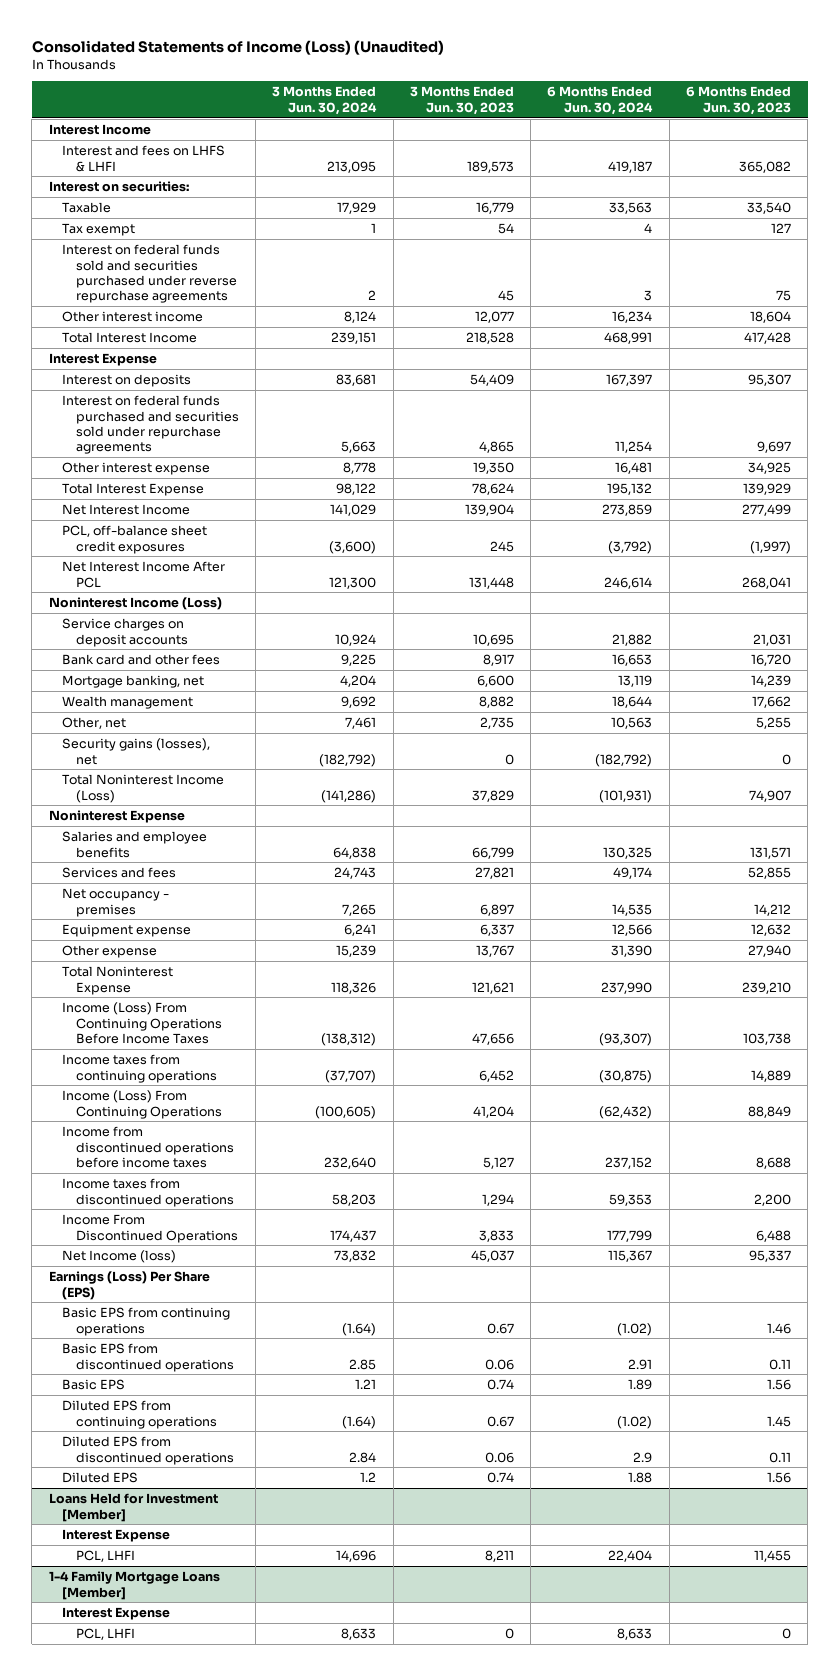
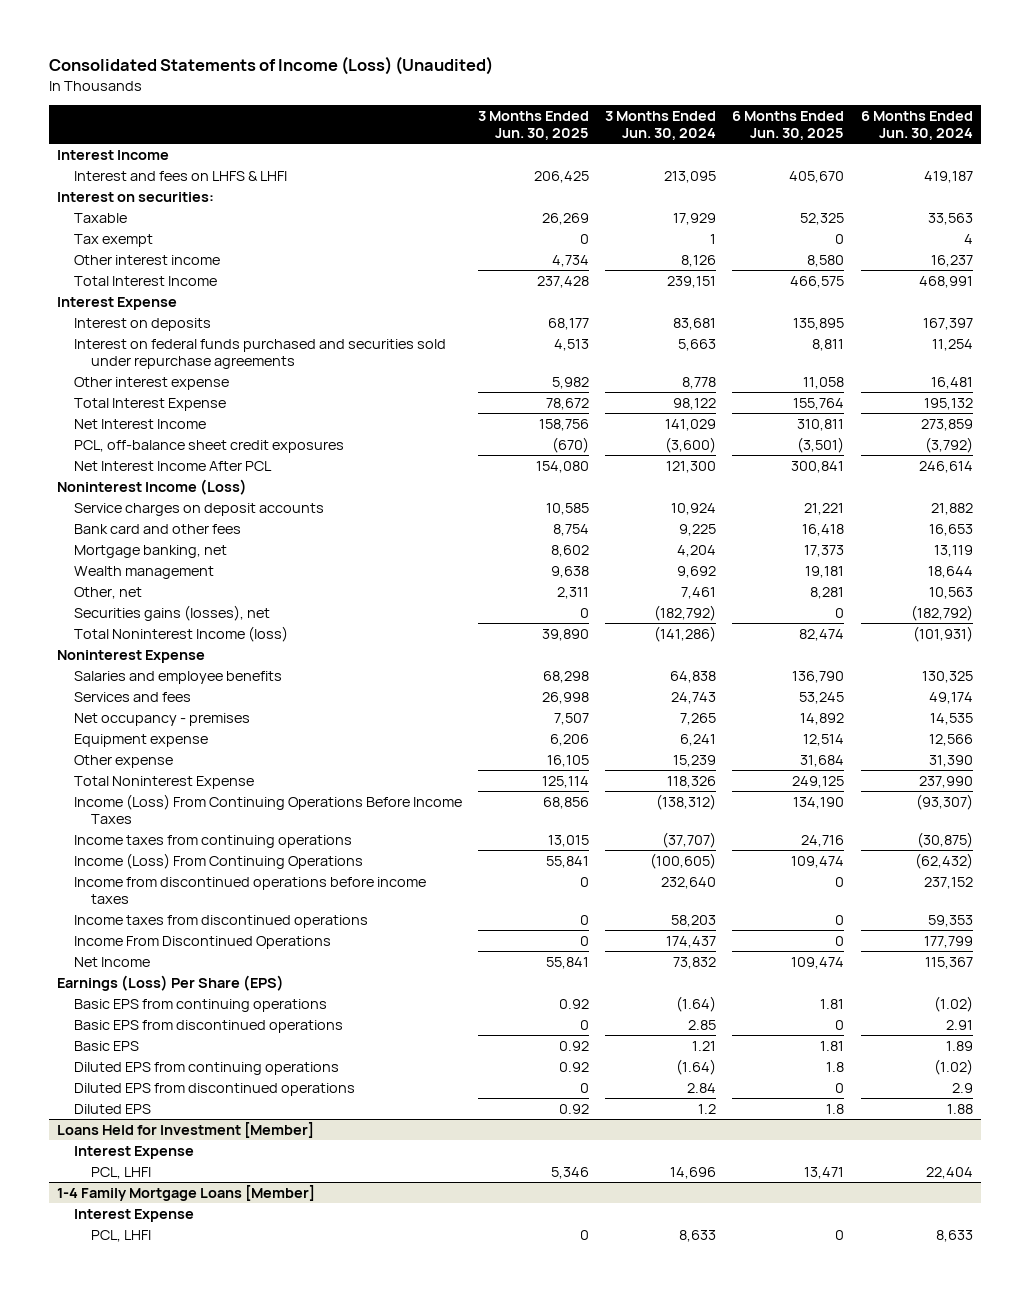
[409,86,514,115] 3 Months Ended Jun. 30, 2023 -> none
[685,86,791,115] 6 Months Ended Jun. 30, 2023 -> none
none -> [478,110,590,140] 3 Months Ended Jun. 30, 2025
none -> [732,110,845,140] 6 Months Ended Jun. 30, 2025
[62,244,237,304] Interest on federal funds sold and securities purchased under reverse repurchase agreements -> none
[344,311,377,324] 8,124 -> [681,254,717,267] 8,126
[612,311,653,324] 16,234 -> [930,254,973,267] 16,237
[62,738,211,765] Security gains (losses), net -> [73,604,270,621] Securities gains (losses), net
[62,774,225,803] Total Noninterest Income (Loss) -> [73,625,288,642] Total Noninterest Income (loss)
[62,1250,177,1264] Net Income (loss) -> [73,956,150,967] Net Income

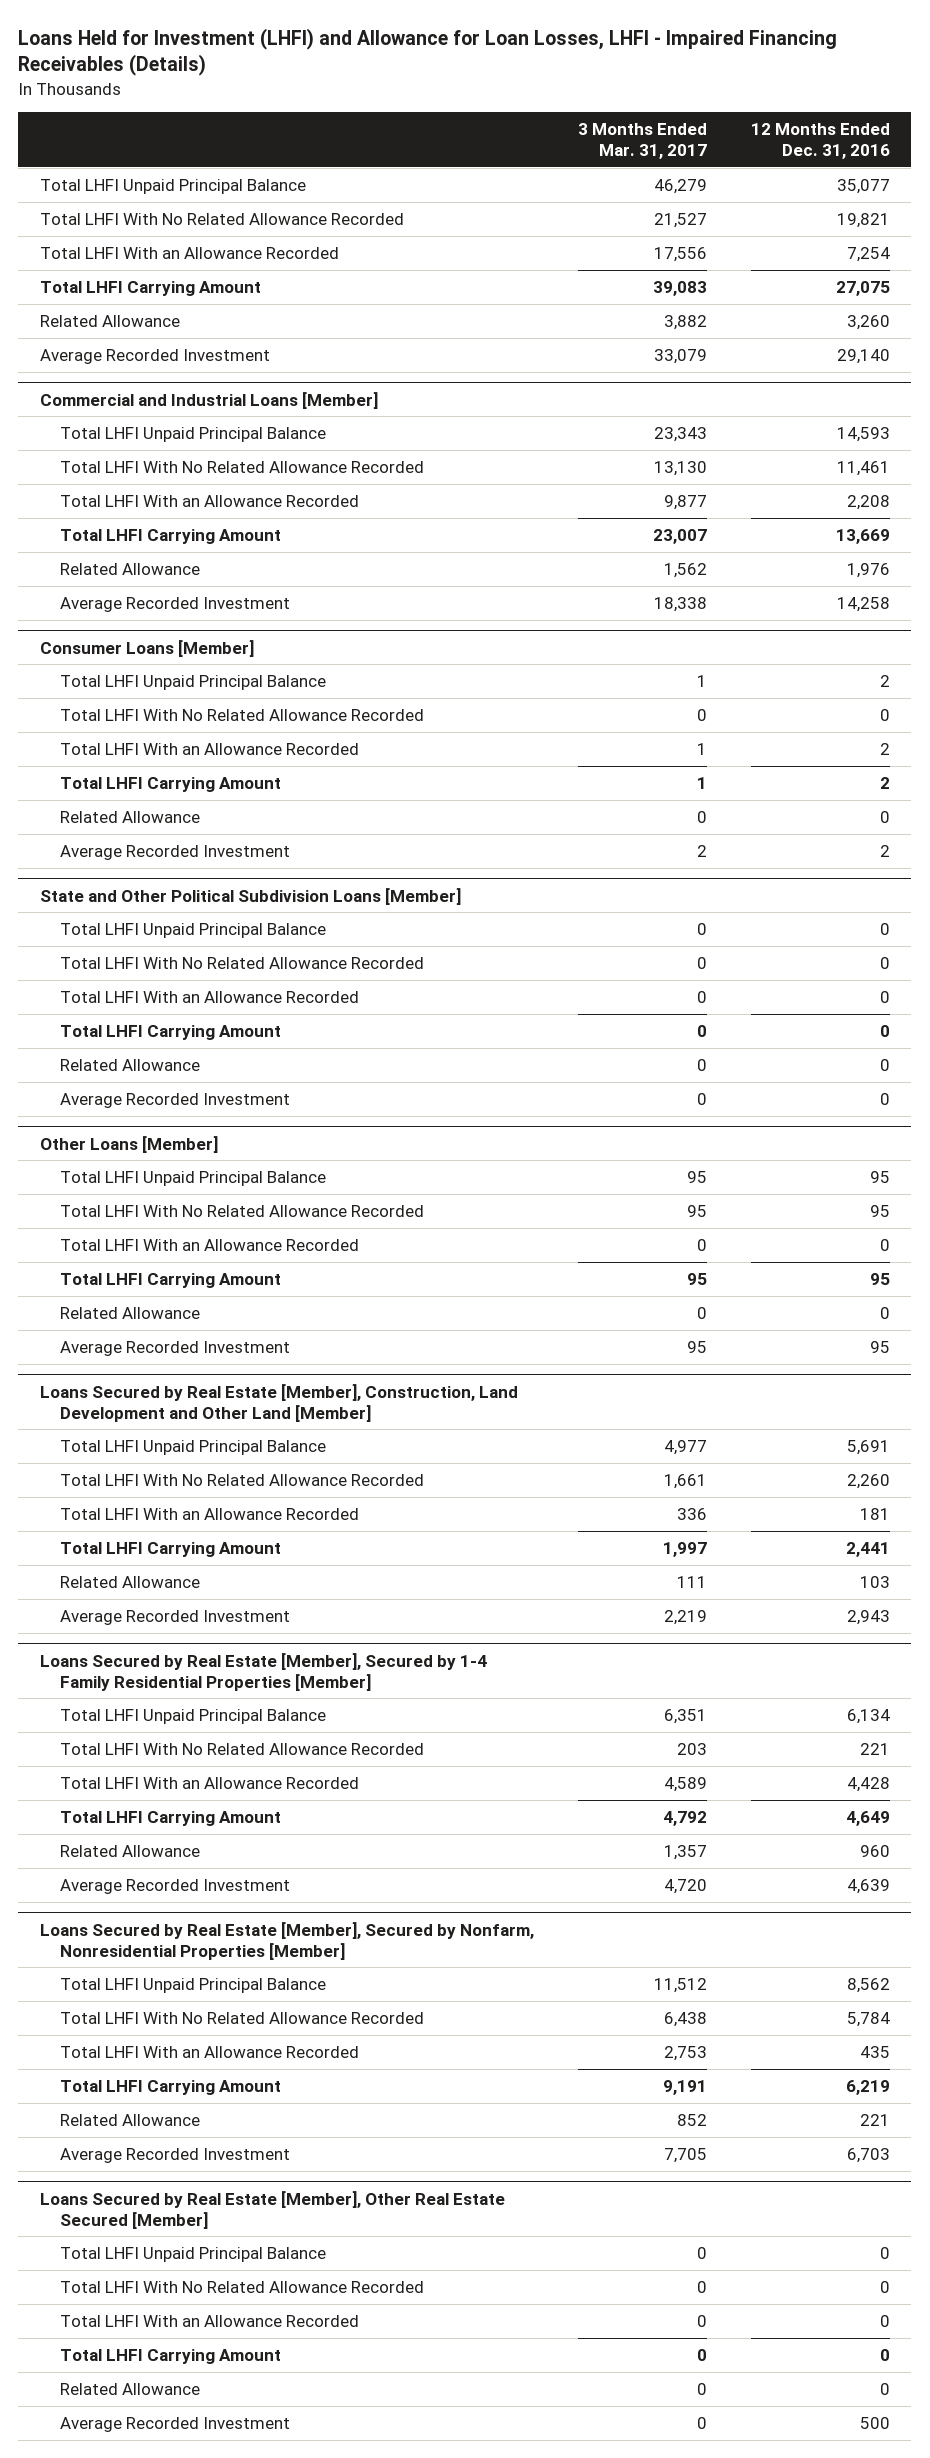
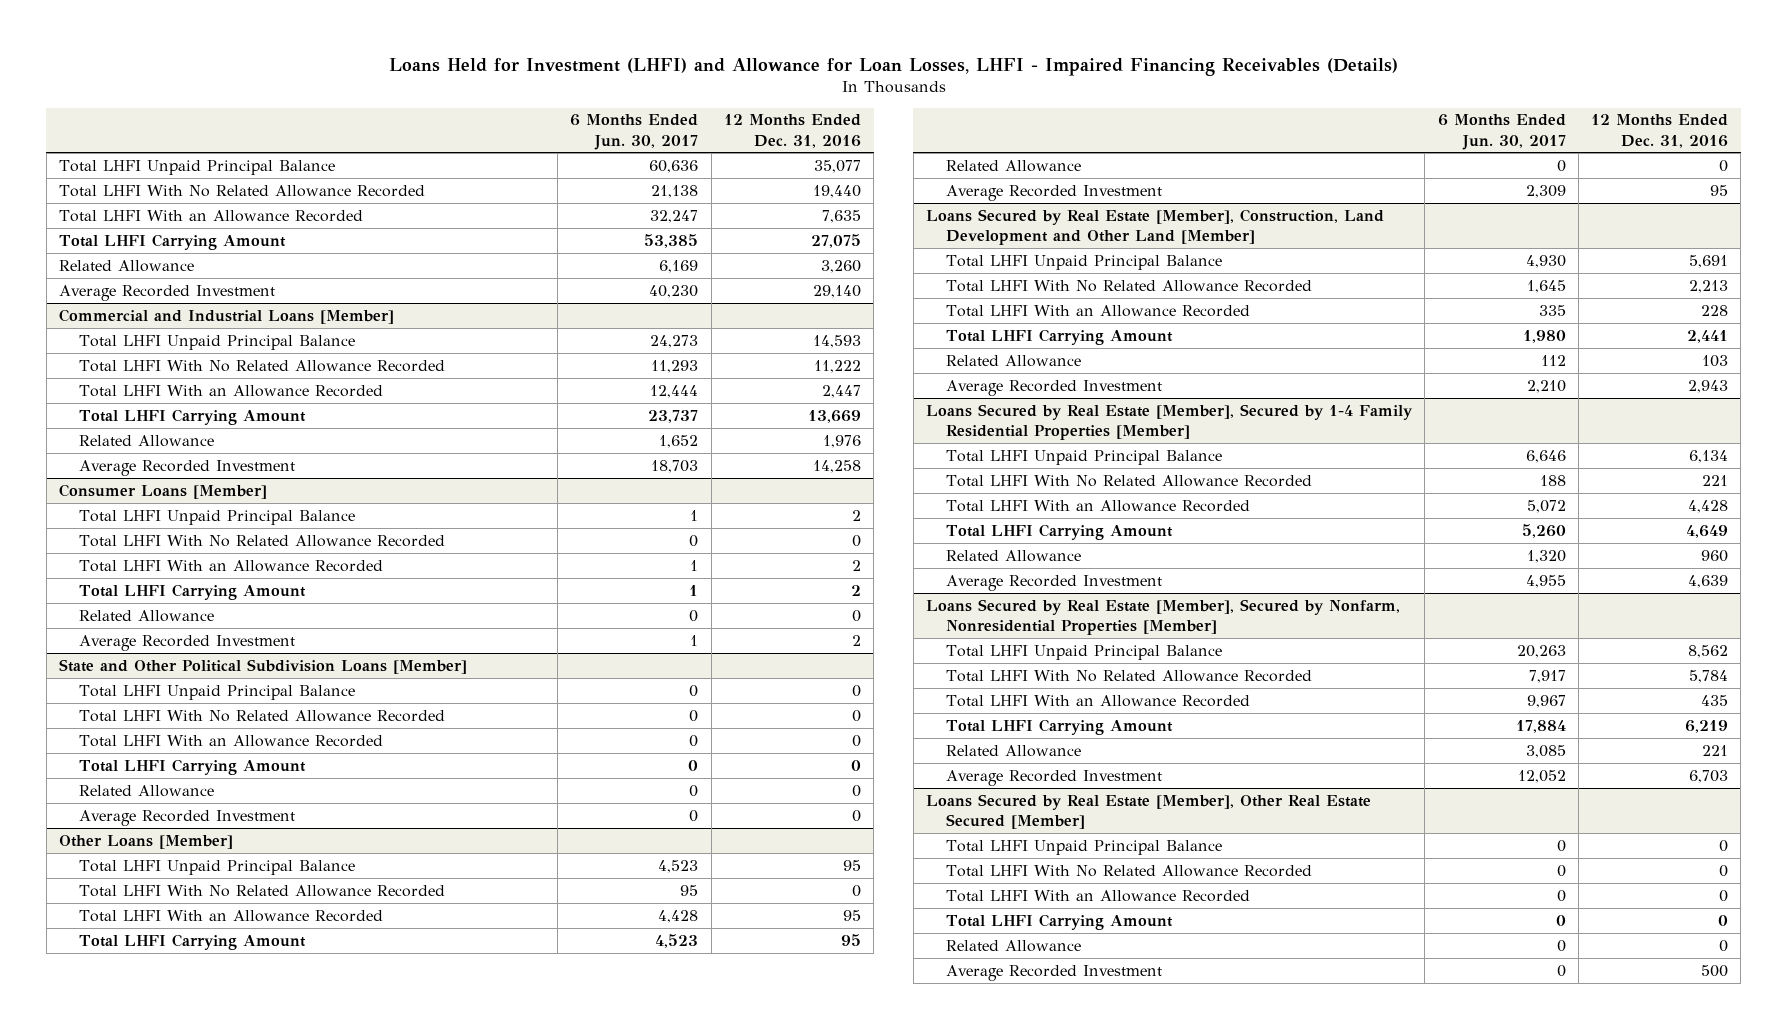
[577,122,707,159] 3 Months Ended Mar. 31, 2017 -> none
none -> [570,114,699,150] 6 Months Ended Jun. 30, 2017
[836,212,890,228] 19,821 -> [813,184,862,198] 19,440
[846,246,890,262] 7,254 -> [822,209,862,223] 7,635
[836,460,890,476] 11,461 -> [814,359,862,373] 11,222
[846,494,890,510] 2,208 -> [822,384,862,398] 2,447
[869,1204,890,1217] 95 -> [852,884,862,897] 0
[879,1238,890,1251] 0 -> [843,909,862,921] 95
[846,1473,890,1489] 2,260 -> [1689,279,1729,293] 2,213
[859,1507,890,1520] 181 -> [1701,304,1729,316] 228

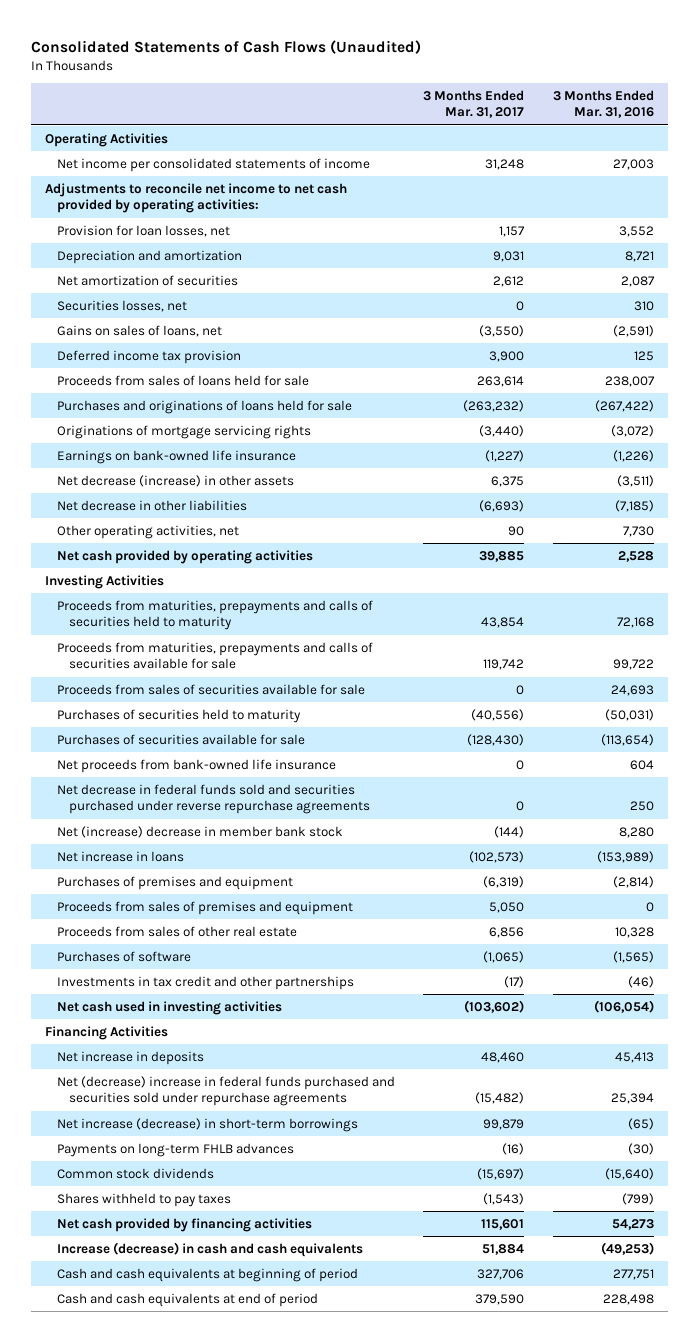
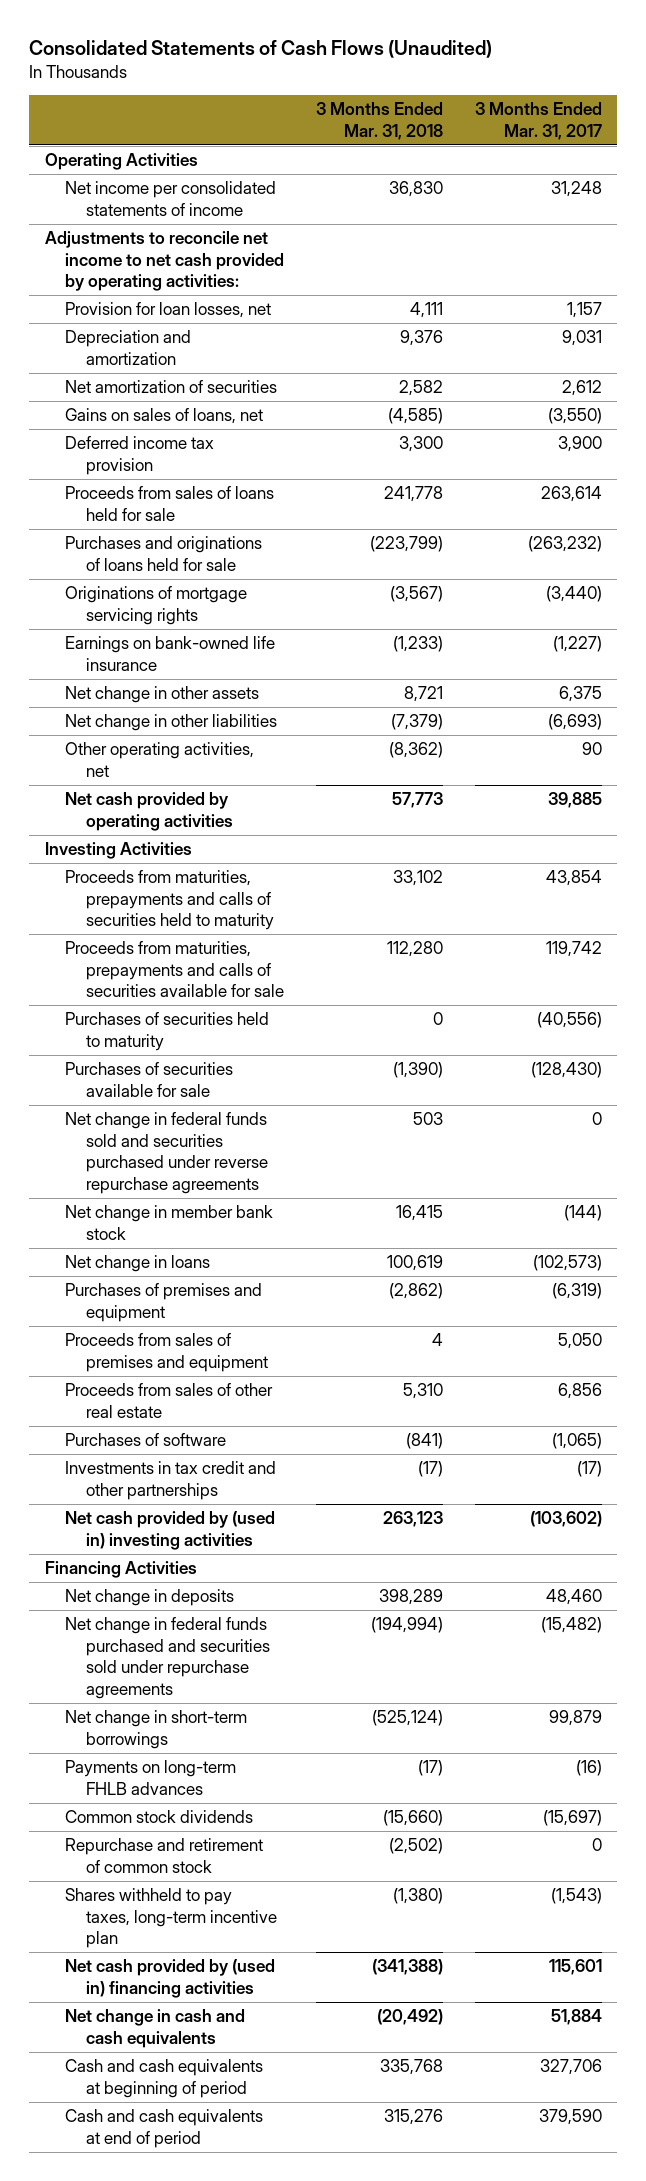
[552,89,654,119] 3 Months Ended Mar. 31, 2016 -> none
none -> [316,102,444,140] 3 Months Ended Mar. 31, 2018
[56,299,187,312] Securities losses, net -> none
[56,474,294,487] Net decrease (increase) in other assets -> [65,686,260,704] Net change in other assets
[56,499,247,511] Net decrease in other liabilities -> [65,714,278,732] Net change in other liabilities
[56,683,365,695] Proceeds from sales of securities available for sale -> none
[56,758,336,773] Net proceeds from bank-owned life insurance -> none
[56,783,370,815] Net decrease in federal funds sold and securities purchased under reverse repurchase agreements -> [65,1112,268,1194] Net change in federal funds sold and securities purchased under reverse repurchase agreements
[56,825,343,838] Net (increase) decrease in member bank stock -> [65,1205,274,1240] Net change in member bank stock
[56,850,184,862] Net increase in loans -> [65,1255,211,1273] Net change in loans
[56,1000,282,1015] Net cash used in investing activities -> [65,1511,276,1550] Net cash provided by (used in) investing activities
[56,1050,204,1065] Net increase in deposits -> [65,1589,235,1607] Net change in deposits
[56,1075,395,1107] Net (decrease) increase in federal funds purchased and securities sold under repurchase agreements -> [65,1617,270,1699] Net change in federal funds purchased and securities sold under repurchase agreements
[56,1117,358,1132] Net increase (decrease) in short-term borrowings -> [65,1710,248,1749] Net change in short-term borrowings
none -> [65,1838,264,1873] Repurchase and retirement of common stock
[56,1192,231,1207] Shares withheld to pay taxes -> [65,1888,277,1949] Shares withheld to pay taxes, long-term incentive plan
[56,1217,312,1232] Net cash provided by financing activities -> [65,1959,276,1998] Net cash provided by (used in) financing activities
[56,1241,363,1257] Increase (decrease) in cash and cash equivalents -> [65,2009,246,2048] Net change in cash and cash equivalents

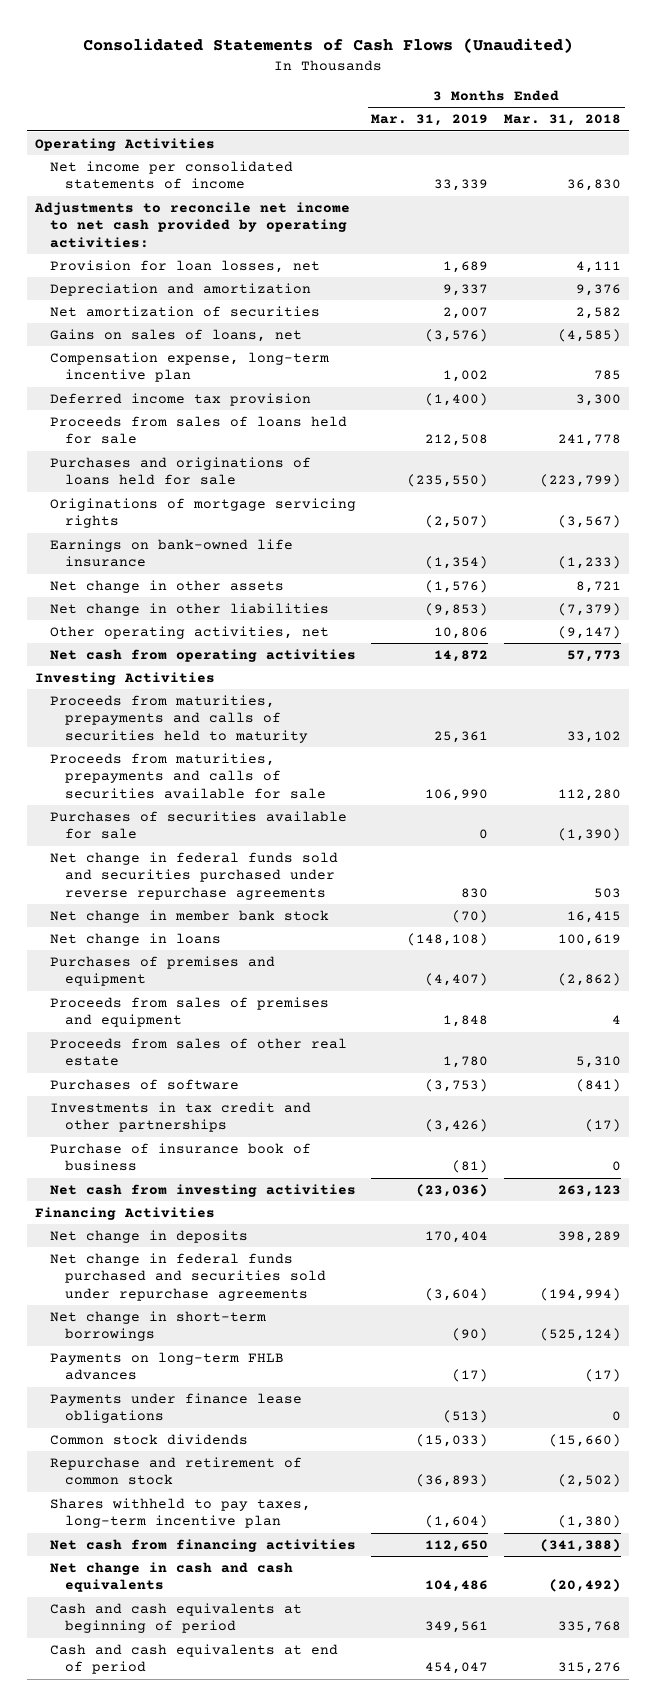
[474,102,602,140] 3 Months Ended Mar. 31, 2017 -> none
none -> [371,114,489,127] Mar. 31, 2019
none -> [49,351,329,383] Compensation expense, long-term incentive plan
[389,742,444,759] (8,362) -> [557,625,621,639] (9,147)
[65,792,233,831] Net cash provided by operating activities -> [49,648,356,662] Net cash from operating activities
[65,1012,270,1051] Purchases of securities held to maturity -> none
none -> [49,1142,311,1172] Purchase of insurance book of business
[65,1511,276,1550] Net cash provided by (used in) investing activities -> [49,1183,356,1197] Net cash from investing activities
none -> [49,1392,302,1424] Payments under finance lease obligations
[65,1959,276,1998] Net cash provided by (used in) financing activities -> [49,1538,356,1552] Net cash from financing activities

